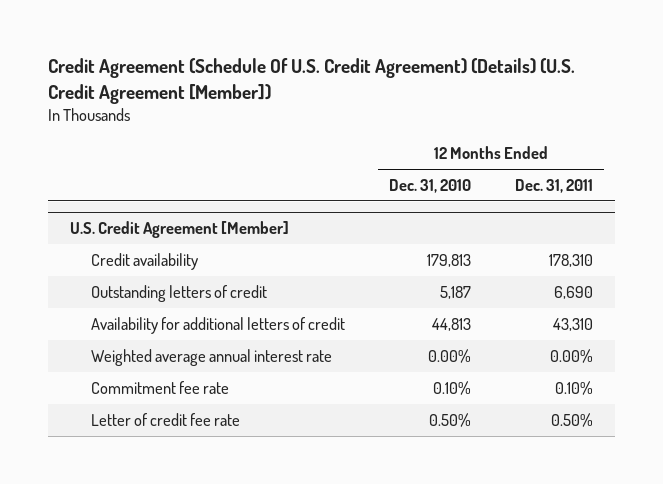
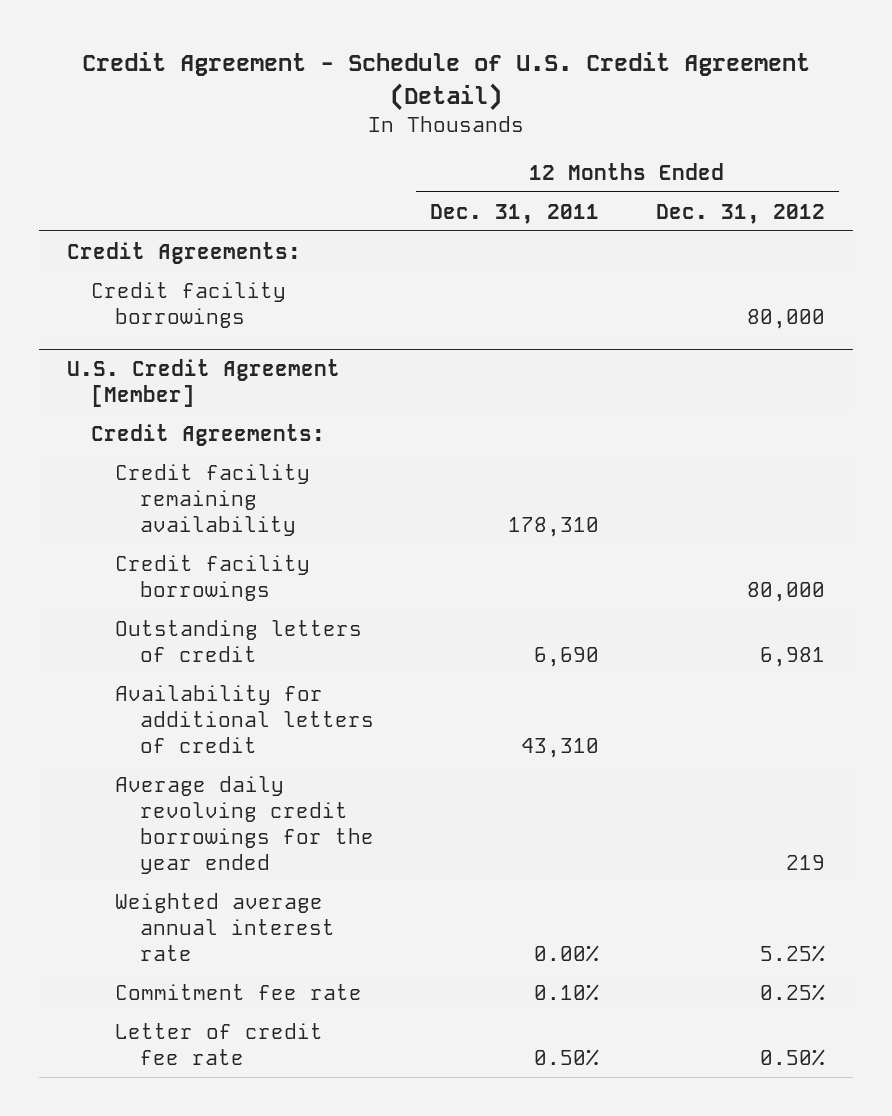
[47,58,575,104] Credit Agreement (Schedule Of U.S. Credit Agreement) (Details) (U.S. Credit Agreement [Member]) -> [81,52,810,111] Credit Agreement - Schedule of U.S. Credit Agreement (Detail)
[388,179,471,194] Dec. 31, 2010 -> none
none -> [655,203,825,224] Dec. 31, 2012
none -> [67,241,302,264] Credit Agreements:
none -> [91,281,287,328] Credit facility borrowings
none -> [91,423,326,446] Credit Agreements:
[90,252,198,270] Credit availability -> [115,463,311,537] Credit facility remaining availability
none -> [115,554,311,601] Credit facility borrowings
none -> [115,775,374,875] Average daily revolving credit borrowings for the year ended

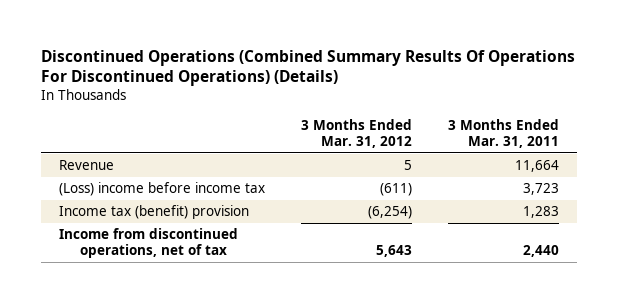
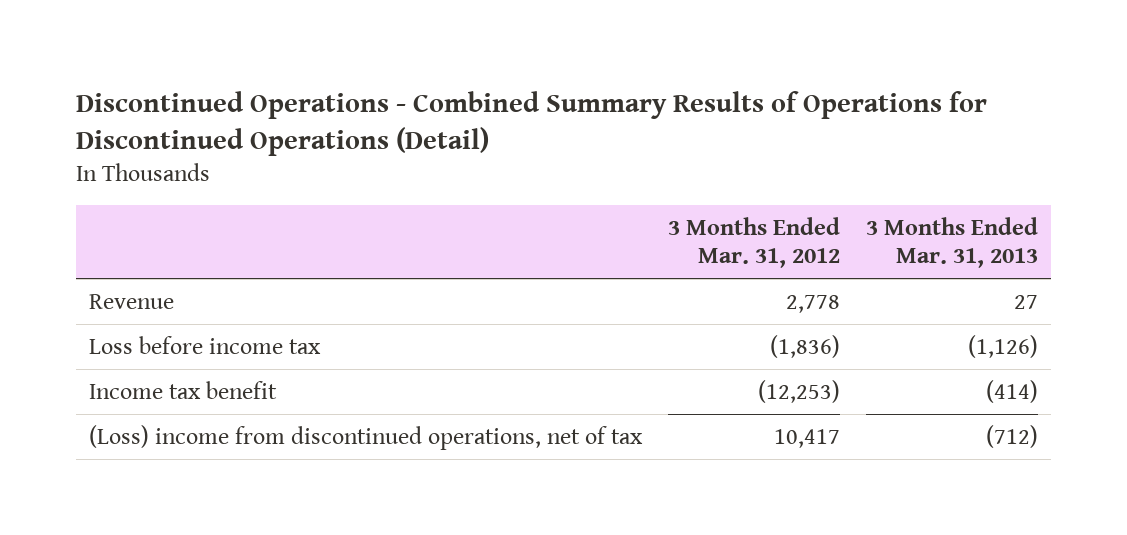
[41,49,576,87] Discontinued Operations (Combined Summary Results Of Operations For Discontinued Operations) (Details) -> [75,91,987,157] Discontinued Operations - Combined Summary Results of Operations for Discontinued Operations (Detail)
[448,118,560,148] 3 Months Ended Mar. 31, 2011 -> none
none -> [866,217,1039,269] 3 Months Ended Mar. 31, 2013
[404,160,413,171] 5 -> [785,295,840,314] 2,778
[59,182,266,197] (Loss) income before income tax -> [88,336,321,355] Loss before income tax
[380,183,413,197] (611) -> [769,335,840,359] (1,836)
[59,205,250,220] Income tax (benefit) provision -> [88,381,277,400] Income tax benefit
[368,206,413,220] (6,254) -> [757,380,840,404] (12,253)
[59,228,239,259] Income from discontinued operations, net of tax -> [88,425,643,451] (Loss) income from discontinued operations, net of tax
[376,245,413,258] 5,643 -> [773,429,840,449] 10,417

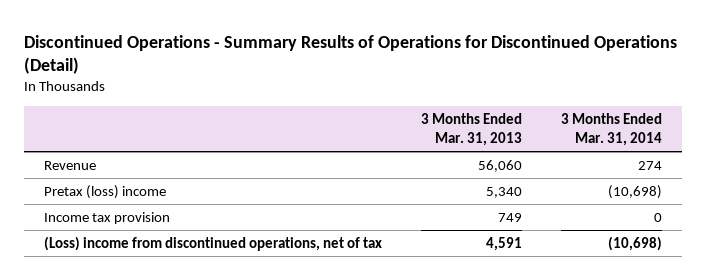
[75,91,987,157] Discontinued Operations - Combined Summary Results of Operations for Discontinued Operations (Detail) -> [24,34,678,75] Discontinued Operations - Summary Results of Operations for Discontinued Operations (Detail)
[667,217,840,269] 3 Months Ended Mar. 31, 2012 -> none
none -> [561,113,663,147] 3 Months Ended Mar. 31, 2014
[1014,295,1039,310] 27 -> [478,159,523,172] 56,060
[88,336,321,355] Loss before income tax -> [43,184,166,199] Pretax (loss) income
[968,335,1039,359] (1,126) -> [486,186,523,198] 5,340
[88,381,277,400] Income tax benefit -> [43,211,170,224] Income tax provision
[986,380,1039,404] (414) -> [498,212,523,222] 749
[986,425,1039,449] (712) -> [486,236,523,251] 4,591

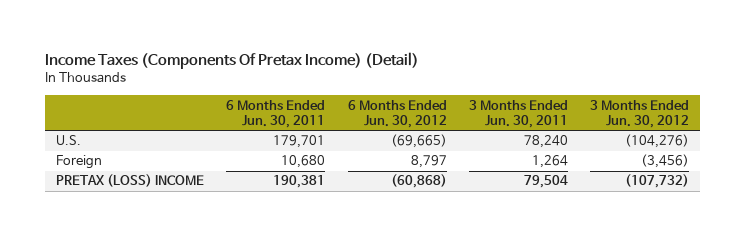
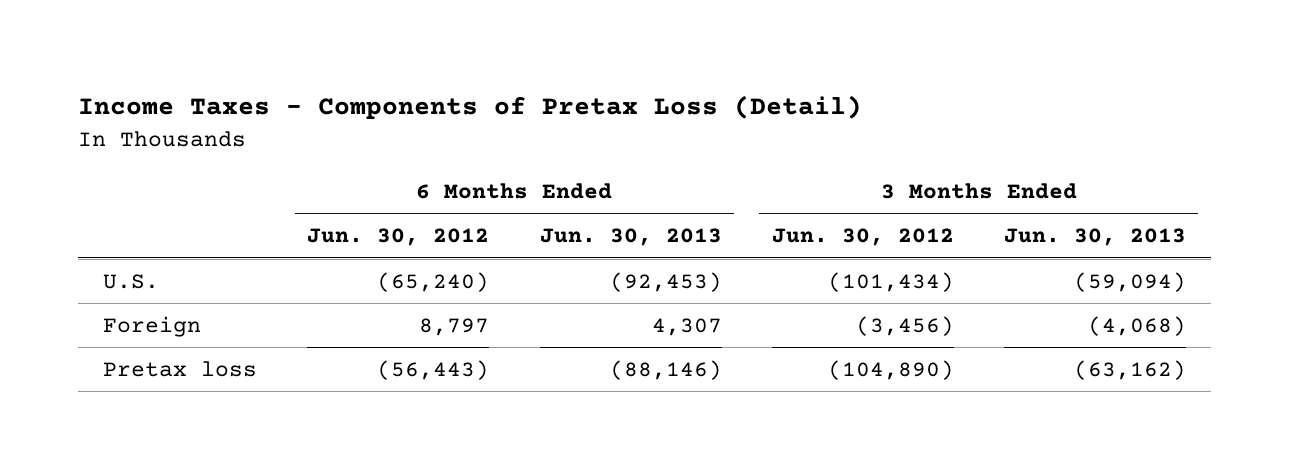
[44,52,419,70] Income Taxes (Components Of Pretax Income) (Detail) -> [78,95,863,121] Income Taxes - Components of Pretax Loss (Detail)
[226,99,326,129] 6 Months Ended Jun. 30, 2011 -> none
[468,99,568,129] 3 Months Ended Jun. 30, 2011 -> none
none -> [539,228,722,247] Jun. 30, 2013
none -> [1003,228,1186,247] Jun. 30, 2013
[390,134,447,149] (69,665) -> [377,271,490,292] (65,240)
[625,134,690,149] (104,276) -> [827,271,954,292] (101,434)
[56,174,205,188] PRETAX (LOSS) INCOME -> [103,360,258,377] Pretax loss
[390,174,447,189] (60,868) -> [377,359,490,380] (56,443)
[625,174,690,189] (107,732) -> [827,359,954,380] (104,890)

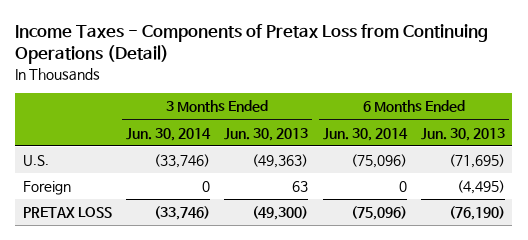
[78,95,863,121] Income Taxes - Components of Pretax Loss (Detail) -> [15,24,489,65] Income Taxes - Components of Pretax Loss from Continuing Operations (Detail)
[307,228,490,247] Jun. 30, 2012 -> none
[771,228,954,247] Jun. 30, 2012 -> none
none -> [126,127,212,141] Jun. 30, 2014
none -> [322,127,408,141] Jun. 30, 2014
[609,271,722,292] (92,453) -> [449,154,506,169] (71,695)
[1073,271,1186,292] (59,094) -> [252,154,309,169] (49,363)
[651,317,722,336] 4,307 -> [457,180,506,195] (4,495)
[1087,315,1186,336] (4,068) -> [292,181,309,193] 63
[103,360,258,377] Pretax loss -> [22,207,112,219] PRETAX LOSS
[609,359,722,380] (88,146) -> [449,206,506,221] (76,190)
[1073,359,1186,380] (63,162) -> [252,206,309,221] (49,300)

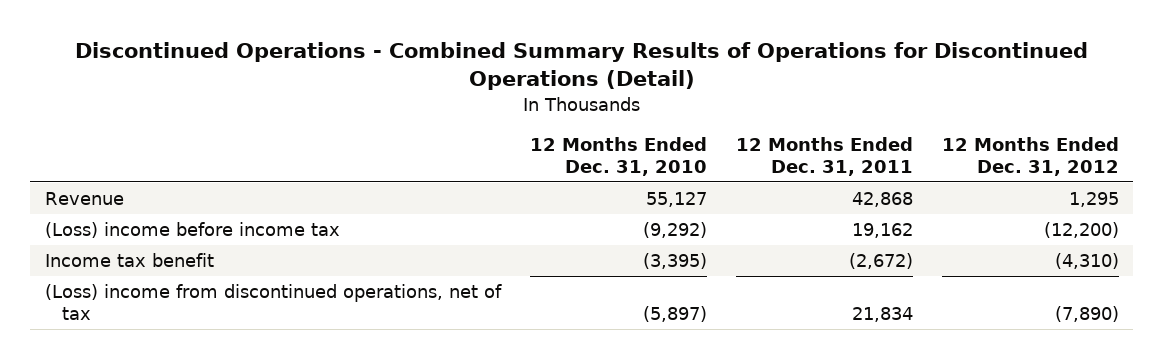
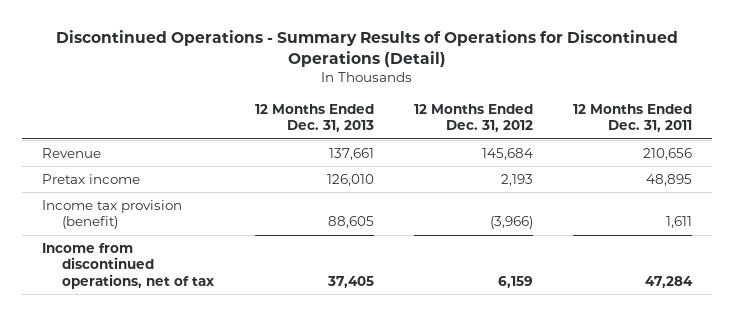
[74,42,1088,91] Discontinued Operations - Combined Summary Results of Operations for Discontinued Operations (Detail) -> [56,30,679,68] Discontinued Operations - Summary Results of Operations for Discontinued Operations (Detail)
[529,136,707,177] 12 Months Ended Dec. 31, 2010 -> none
none -> [254,103,374,133] 12 Months Ended Dec. 31, 2013
[851,191,913,207] 42,868 -> [643,147,693,160] 210,656
[1068,191,1119,207] 1,295 -> [481,147,533,160] 145,684
[44,221,340,238] (Loss) income before income tax -> [42,173,141,184] Pretax income
[851,222,913,238] 19,162 -> [646,173,693,186] 48,895
[1043,221,1119,238] (12,200) -> [500,173,533,186] 2,193
[44,252,214,267] Income tax benefit -> [42,199,183,230] Income tax provision (benefit)
[848,252,913,269] (2,672) -> [666,216,693,229] 1,611
[1054,252,1119,269] (4,310) -> [489,216,533,230] (3,966)
[44,283,502,321] (Loss) income from discontinued operations, net of tax -> [42,242,215,290] Income from discontinued operations, net of tax
[851,307,913,323] 21,834 -> [645,276,694,289] 47,284
[1054,306,1119,323] (7,890) -> [497,276,533,289] 6,159

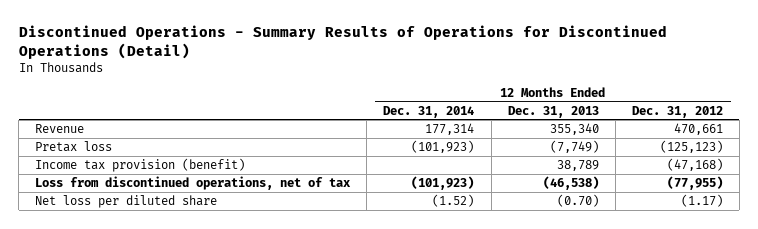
[573,103,693,133] 12 Months Ended Dec. 31, 2011 -> none
none -> [383,105,475,118] Dec. 31, 2014
[328,147,374,160] 137,661 -> [549,123,599,136] 355,340
[481,147,533,160] 145,684 -> [673,123,723,136] 470,661
[42,173,141,184] Pretax income -> [35,141,113,153] Pretax loss
[326,173,374,186] 126,010 -> [549,140,599,154] (7,749)
[500,173,533,186] 2,193 -> [659,140,723,154] (125,123)
[327,216,374,229] 88,605 -> [556,160,599,172] 38,789
[489,216,533,230] (3,966) -> [666,158,723,172] (47,168)
[42,242,215,290] Income from discontinued operations, net of tax -> [35,176,352,191] Loss from discontinued operations, net of tax
[326,276,374,289] 37,405 -> [542,176,599,191] (46,538)
[497,276,533,289] 6,159 -> [666,176,723,191] (77,955)
none -> [35,195,218,209] Net loss per diluted share

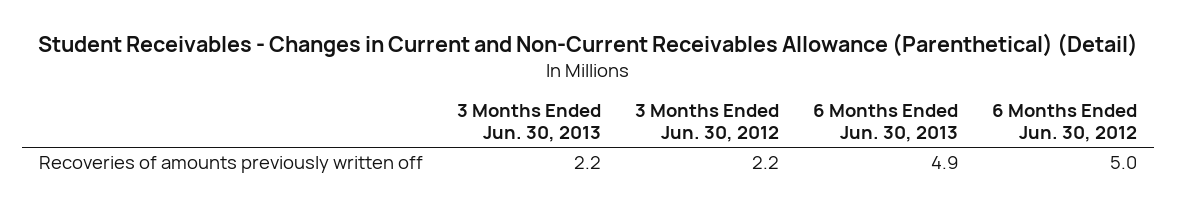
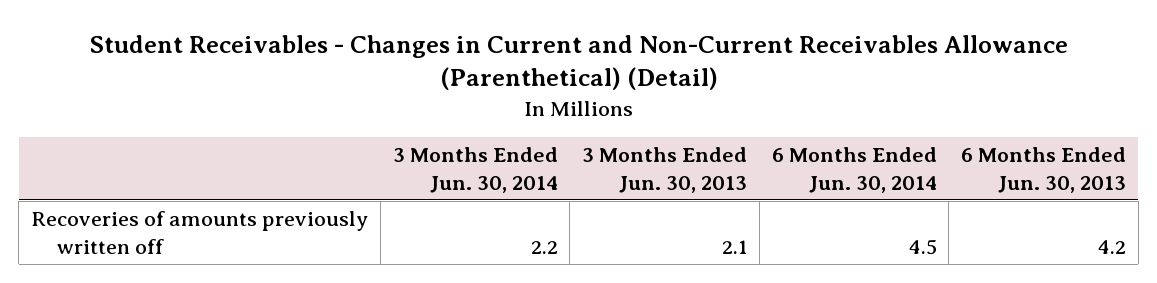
[635,103,780,143] 3 Months Ended Jun. 30, 2012 -> none
[992,103,1138,143] 6 Months Ended Jun. 30, 2012 -> none
none -> [392,147,558,194] 3 Months Ended Jun. 30, 2014
none -> [771,147,937,194] 6 Months Ended Jun. 30, 2014
[574,156,602,170] 2.2 -> [722,239,748,254] 2.1
[931,156,959,170] 4.9 -> [1098,239,1127,254] 4.2

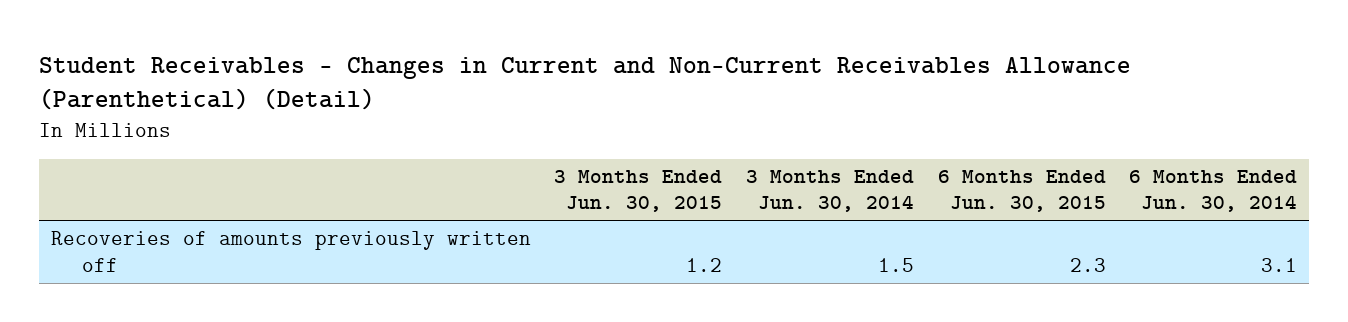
[582,147,748,194] 3 Months Ended Jun. 30, 2013 -> none
[961,147,1127,194] 6 Months Ended Jun. 30, 2013 -> none
none -> [554,169,723,213] 3 Months Ended Jun. 30, 2015
none -> [937,169,1106,213] 6 Months Ended Jun. 30, 2015
[530,240,558,254] 2.2 -> [877,257,914,272] 1.5
[908,238,937,255] 4.5 -> [1261,257,1298,272] 3.1

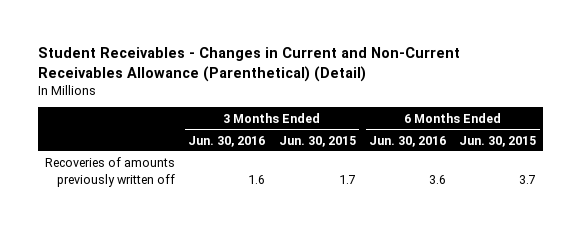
[745,169,914,213] 3 Months Ended Jun. 30, 2014 -> none
[1129,169,1298,213] 6 Months Ended Jun. 30, 2014 -> none
none -> [188,135,266,147] Jun. 30, 2016
none -> [368,135,446,147] Jun. 30, 2016
[686,257,723,272] 1.2 -> [338,174,356,184] 1.7
[1069,257,1106,272] 2.3 -> [519,174,537,184] 3.7

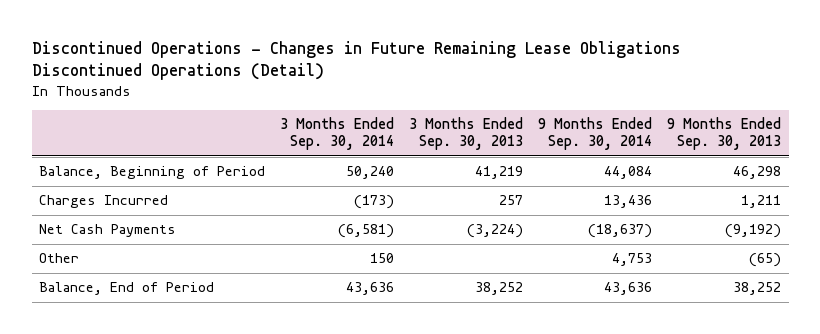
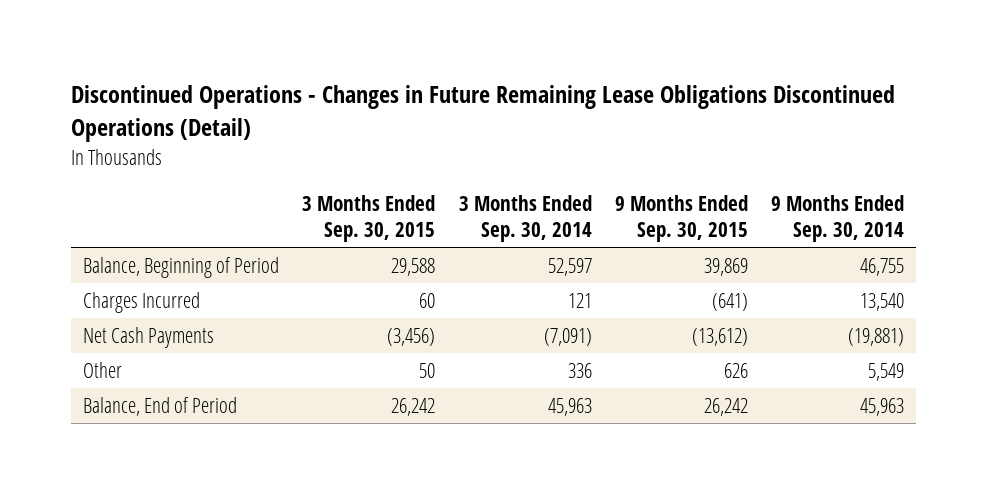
[409,117,524,151] 3 Months Ended Sep. 30, 2013 -> none
[667,117,782,151] 9 Months Ended Sep. 30, 2013 -> none
none -> [302,194,436,242] 3 Months Ended Sep. 30, 2015
none -> [614,194,748,242] 9 Months Ended Sep. 30, 2015
[346,166,395,180] 50,240 -> [547,258,592,277] 52,597
[604,166,653,180] 44,084 -> [860,258,905,277] 46,755
[354,195,395,210] (173) -> [567,293,592,309] 121
[604,195,653,209] 13,436 -> [860,293,905,312] 13,540
[338,224,395,239] (6,581) -> [543,328,592,347] (7,091)
[588,224,653,239] (18,637) -> [848,328,905,347] (19,881)
[370,253,395,264] 150 -> [567,363,592,379] 336
[612,253,653,267] 4,753 -> [868,363,905,382] 5,549
[346,282,395,296] 43,636 -> [547,398,592,417] 45,963
[604,282,653,296] 43,636 -> [860,398,905,417] 45,963

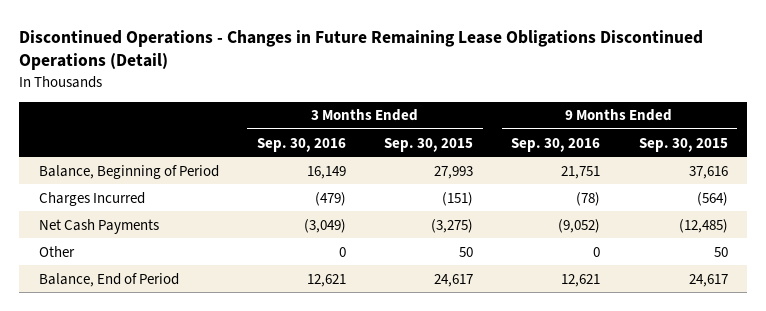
[458,194,592,242] 3 Months Ended Sep. 30, 2014 -> none
[771,194,905,242] 9 Months Ended Sep. 30, 2014 -> none
none -> [256,137,346,152] Sep. 30, 2016
none -> [511,137,601,152] Sep. 30, 2016
[391,258,436,277] 29,588 -> [434,165,474,179] 27,993
[703,258,748,277] 39,869 -> [688,165,728,179] 37,616
[419,293,436,309] 60 -> [442,191,474,206] (151)
[711,293,748,312] (641) -> [696,191,728,206] (564)
[387,328,436,347] (3,456) -> [431,218,474,233] (3,275)
[691,328,748,347] (13,612) -> [678,218,728,233] (12,485)
[723,363,748,379] 626 -> [713,246,728,257] 50
[391,398,436,417] 26,242 -> [434,273,474,287] 24,617
[703,398,748,417] 26,242 -> [688,273,728,287] 24,617

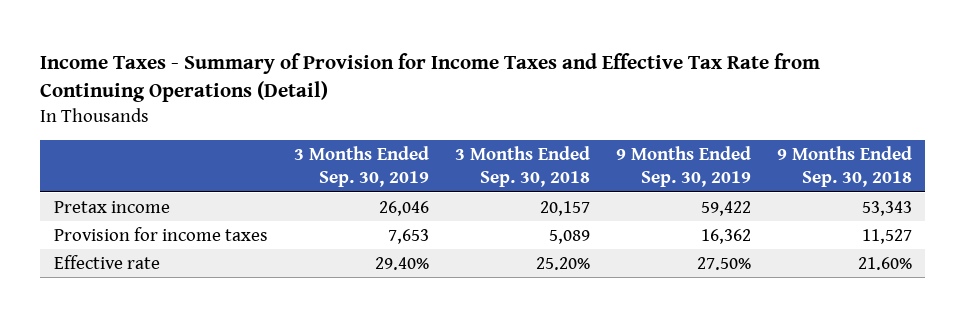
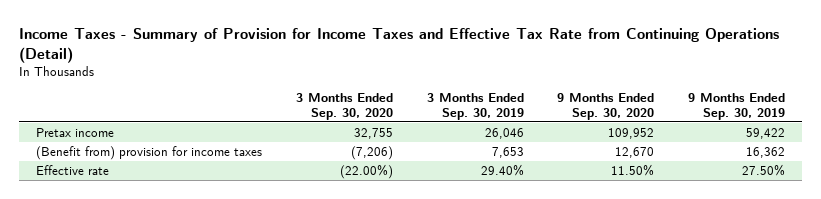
[454,146,590,188] 3 Months Ended Sep. 30, 2018 -> none
[777,146,913,188] 9 Months Ended Sep. 30, 2018 -> none
none -> [295,93,393,120] 3 Months Ended Sep. 30, 2020
none -> [557,93,655,120] 9 Months Ended Sep. 30, 2020
[53,226,268,241] Provision for income taxes -> [36,145,263,160] (Benefit from) provision for income taxes

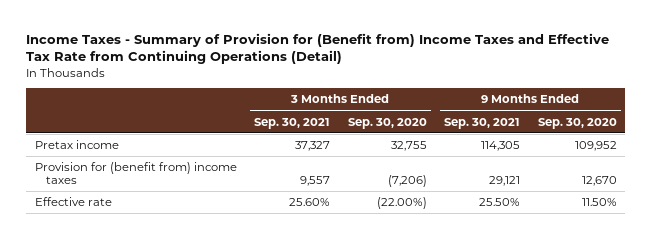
[19,27,780,63] Income Taxes - Summary of Provision for Income Taxes and Effective Tax Rate from Continuing Operations (Detail) -> [25,32,609,65] Income Taxes - Summary of Provision for (Benefit from) Income Taxes and Effective Tax Rate from Continuing Operations (Detail)
[426,93,524,120] 3 Months Ended Sep. 30, 2019 -> none
[688,93,786,120] 9 Months Ended Sep. 30, 2019 -> none
none -> [254,117,331,129] Sep. 30, 2021
none -> [444,117,521,129] Sep. 30, 2021
[36,145,263,160] (Benefit from) provision for income taxes -> [34,162,237,185] Provision for (benefit from) income taxes

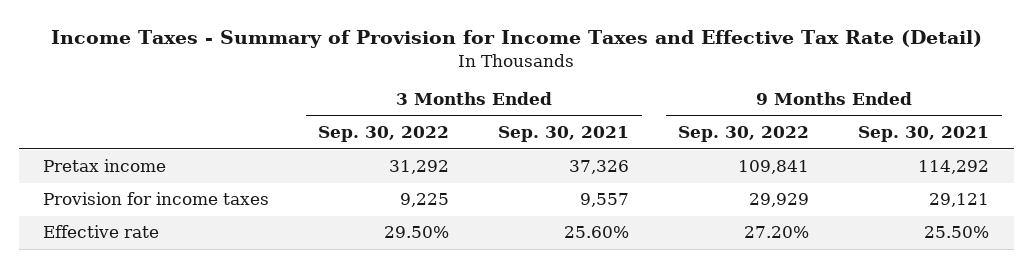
[25,32,609,65] Income Taxes - Summary of Provision for (Benefit from) Income Taxes and Effective Tax Rate from Continuing Operations (Detail) -> [51,30,983,49] Income Taxes - Summary of Provision for Income Taxes and Effective Tax Rate (Detail)
[347,117,427,129] Sep. 30, 2020 -> none
[537,117,617,129] Sep. 30, 2020 -> none
none -> [318,126,450,143] Sep. 30, 2022
none -> [678,126,810,143] Sep. 30, 2022
[295,141,331,152] 37,327 -> [569,160,630,175] 37,326
[481,141,521,152] 114,305 -> [918,160,990,175] 114,292
[34,162,237,185] Provision for (benefit from) income taxes -> [43,192,270,206] Provision for income taxes

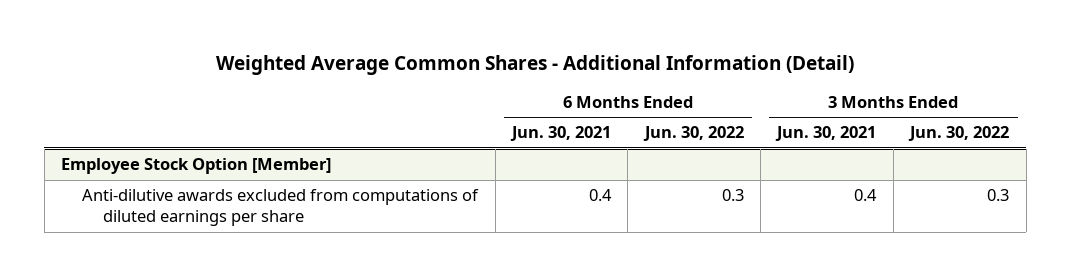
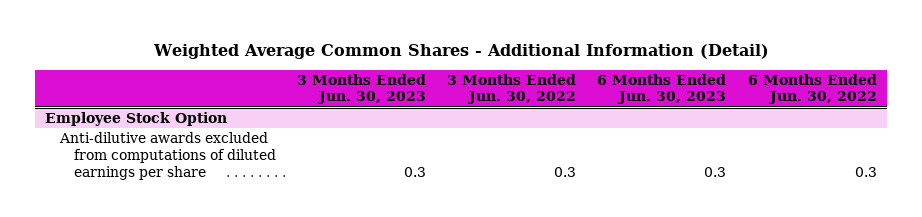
[509,126,611,142] Jun. 30, 2021 -> none
[775,126,877,142] Jun. 30, 2021 -> none
none -> [297,73,427,105] 3 Months Ended Jun. 30, 2023
none -> [597,73,727,105] 6 Months Ended Jun. 30, 2023
[61,158,332,175] Employee Stock Option [Member] -> [45,112,228,127] Employee Stock Option

